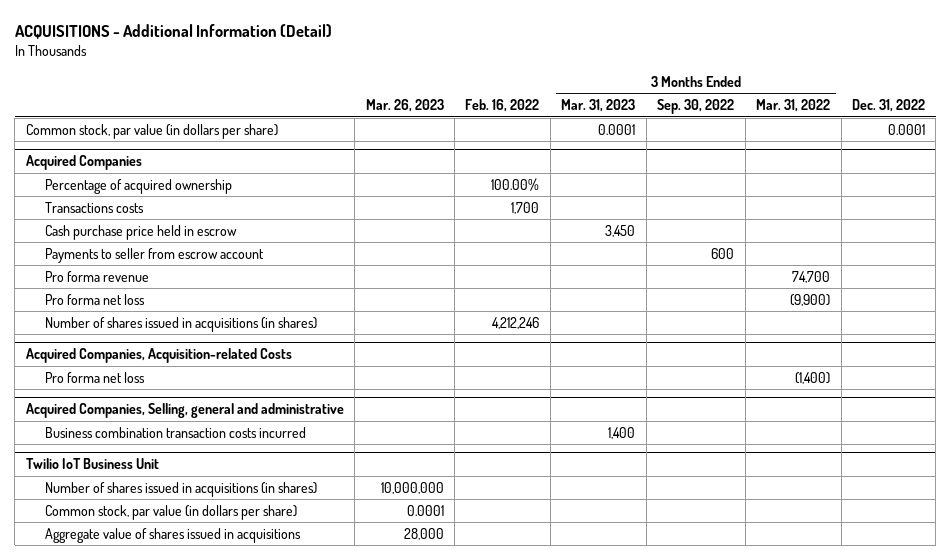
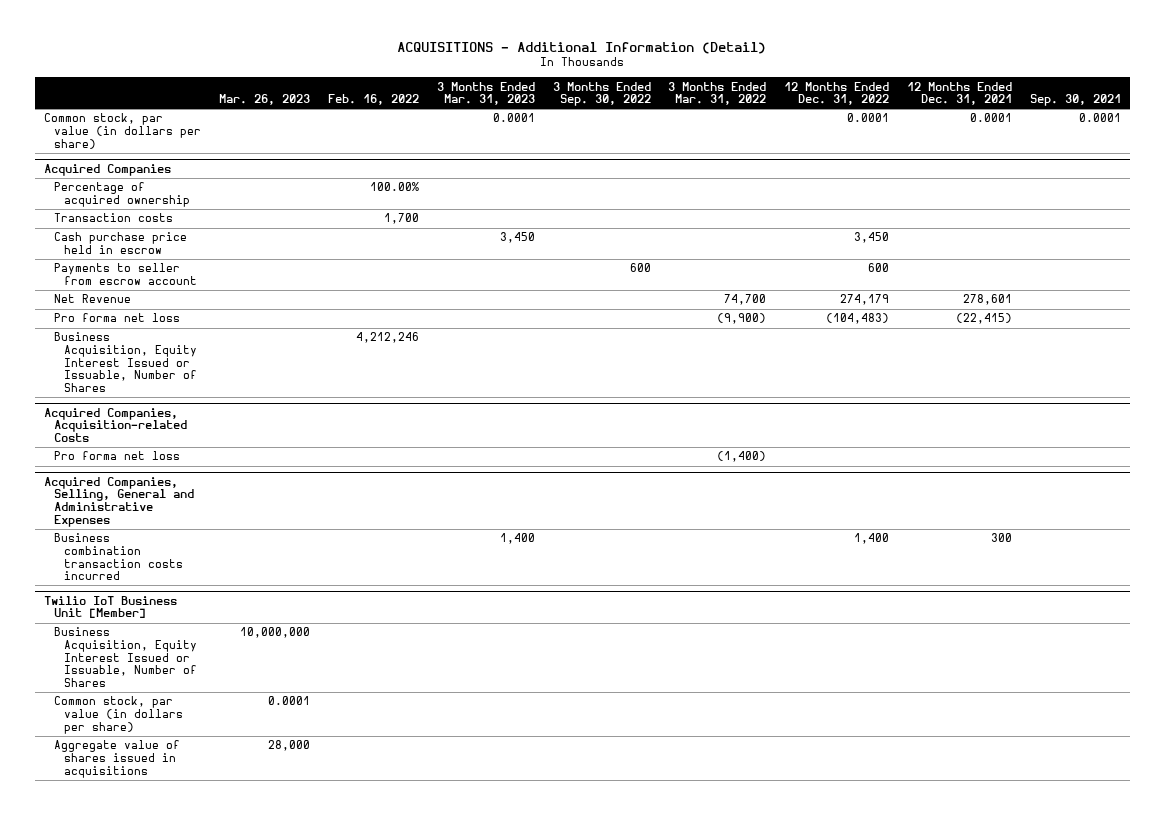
[852,99,926,113] Dec. 31, 2022 -> none
none -> [784,81,890,106] 12 Months Ended Dec. 31, 2022
none -> [907,81,1013,106] 12 Months Ended Dec. 31, 2021
none -> [1030,94,1122,107] Sep. 30, 2021
[44,201,144,213] Transactions costs -> [53,213,173,223] Transaction costs
[44,270,149,282] Pro forma revenue -> [53,294,131,304] Net Revenue
[44,316,317,332] Number of shares issued in acquisitions (in shares) -> [53,332,198,392] Business Acquisition, Equity Interest Issued or Issuable, Number of Shares
[25,403,344,419] Acquired Companies, Selling, general and administrative -> [43,476,194,527] Acquired Companies, Selling, General and Administrative Expenses
[25,458,159,470] Twilio IoT Business Unit -> [43,595,177,619] Twilio IoT Business Unit [Member]
[44,481,317,497] Number of shares issued in acquisitions (in shares) -> [53,627,198,687] Business Acquisition, Equity Interest Issued or Issuable, Number of Shares

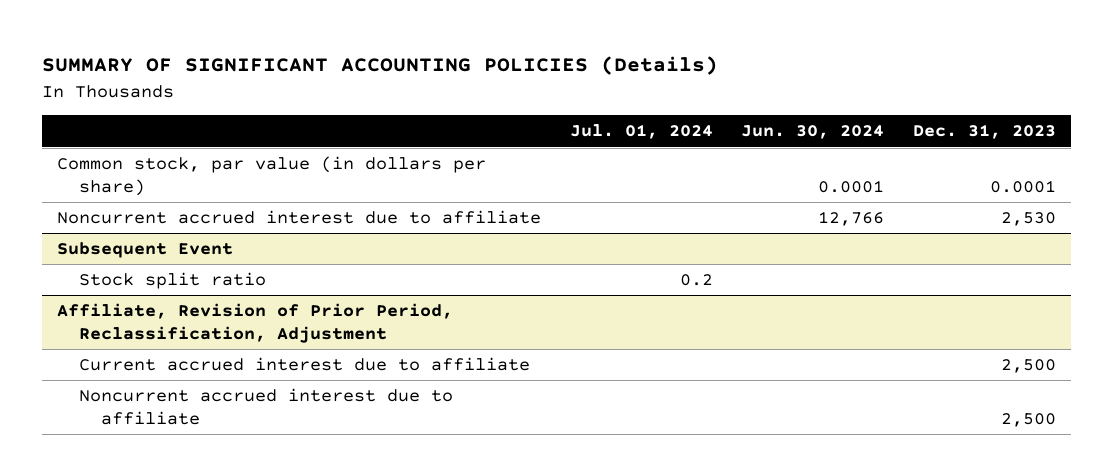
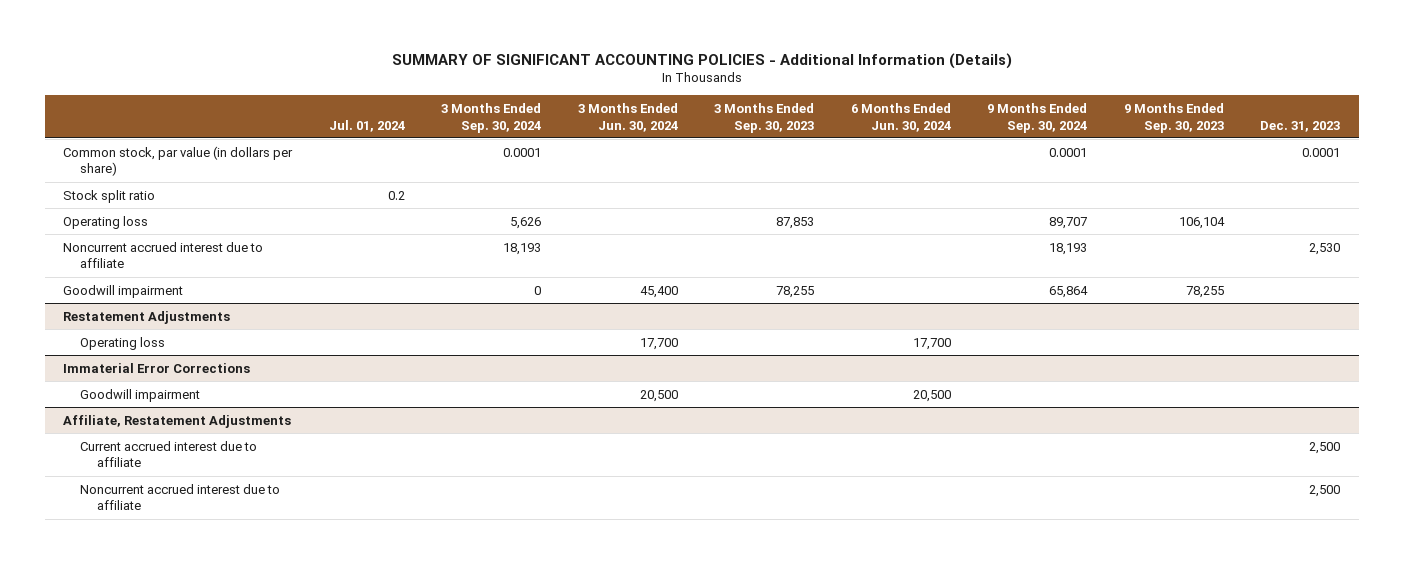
[42,56,719,76] SUMMARY OF SIGNIFICANT ACCOUNTING POLICIES (Details) -> [391,52,1012,69] SUMMARY OF SIGNIFICANT ACCOUNTING POLICIES - Additional Information (Details)
[741,125,885,140] Jun. 30, 2024 -> none
none -> [441,102,542,133] 3 Months Ended Sep. 30, 2024
none -> [577,102,678,132] 3 Months Ended Jun. 30, 2024
none -> [714,102,815,133] 3 Months Ended Sep. 30, 2023
none -> [850,102,951,132] 6 Months Ended Jun. 30, 2024
none -> [987,102,1088,133] 9 Months Ended Sep. 30, 2024
none -> [1123,102,1224,133] 9 Months Ended Sep. 30, 2023
none -> [63,189,156,203] Stock split ratio
none -> [63,215,149,229] Operating loss
[56,242,233,259] Subsequent Event -> none
[78,272,266,290] Stock split ratio -> none
none -> [63,284,184,298] Goodwill impairment
none -> [63,310,231,324] Restatement Adjustments
none -> [79,336,165,350] Operating loss
none -> [63,362,251,373] Immaterial Error Corrections
none -> [79,388,200,402] Goodwill impairment
[56,303,453,343] Affiliate, Revision of Prior Period, Reclassification, Adjustment -> [63,414,292,428] Affiliate, Restatement Adjustments

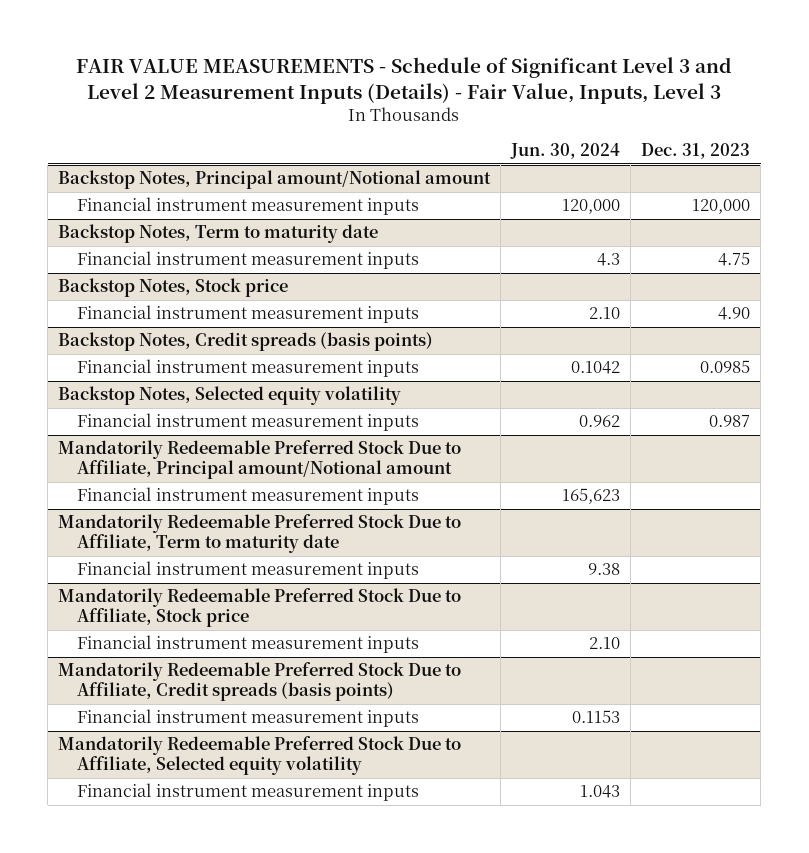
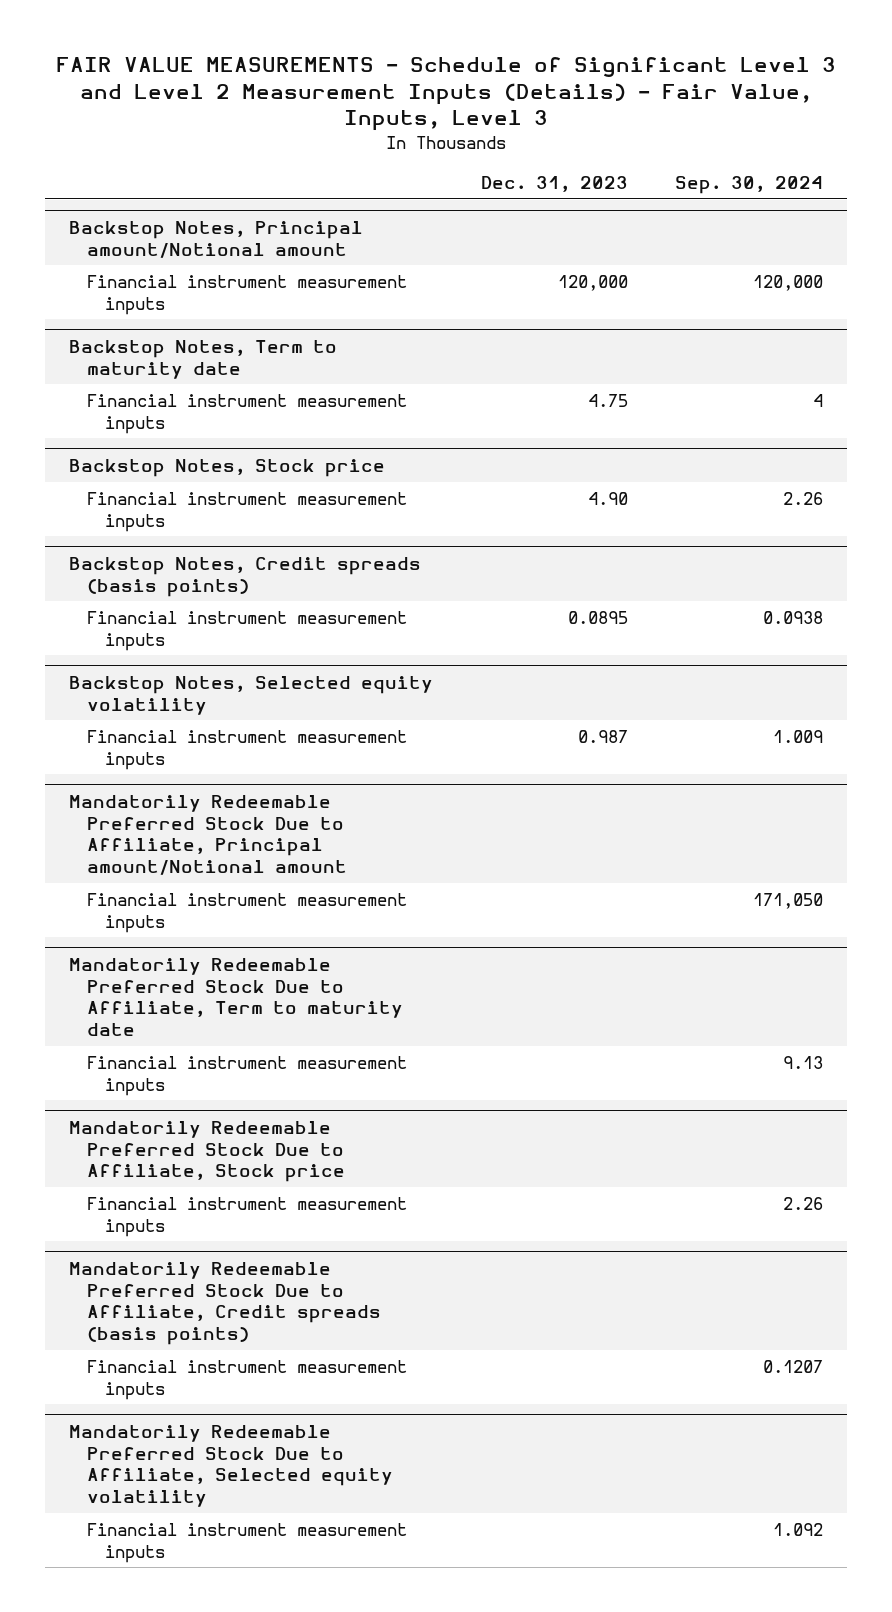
[510,143,621,160] Jun. 30, 2024 -> none
none -> [675,175,824,194] Sep. 30, 2024
[700,360,751,374] 0.0985 -> [567,610,628,624] 0.0895

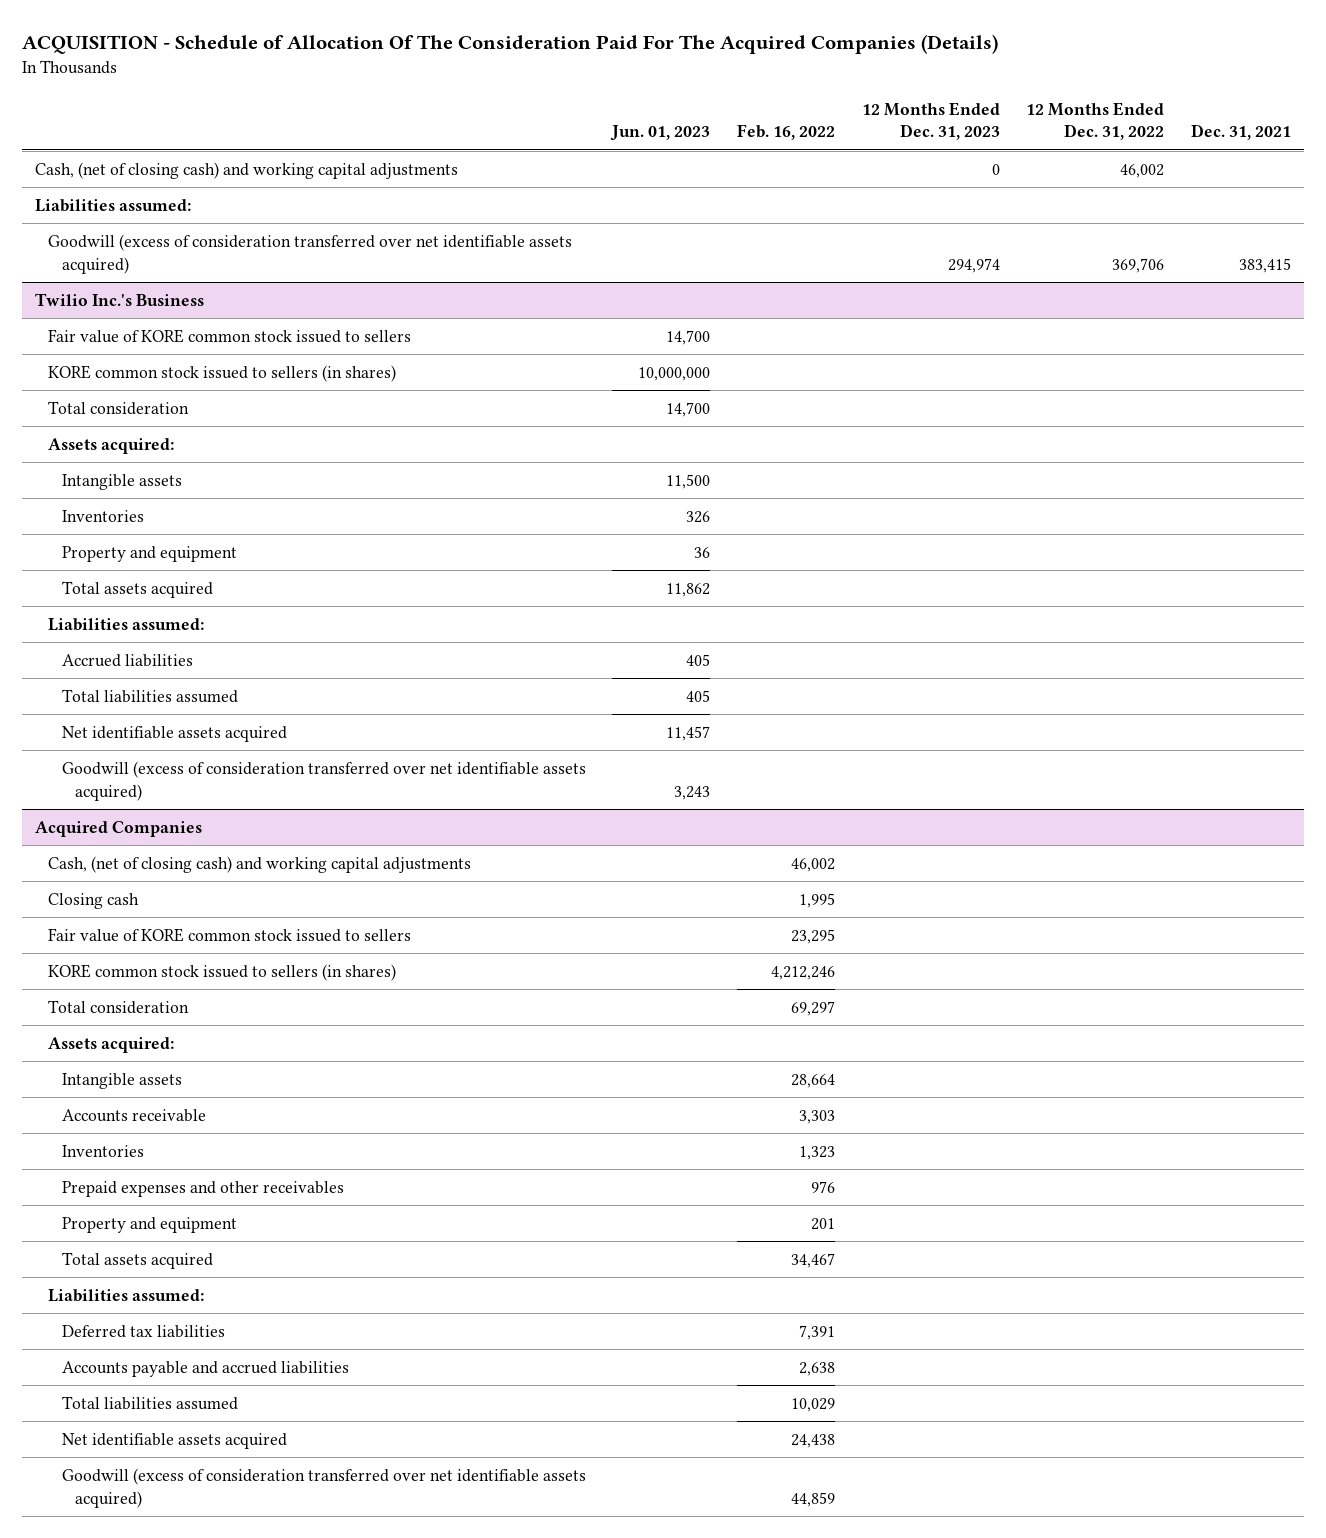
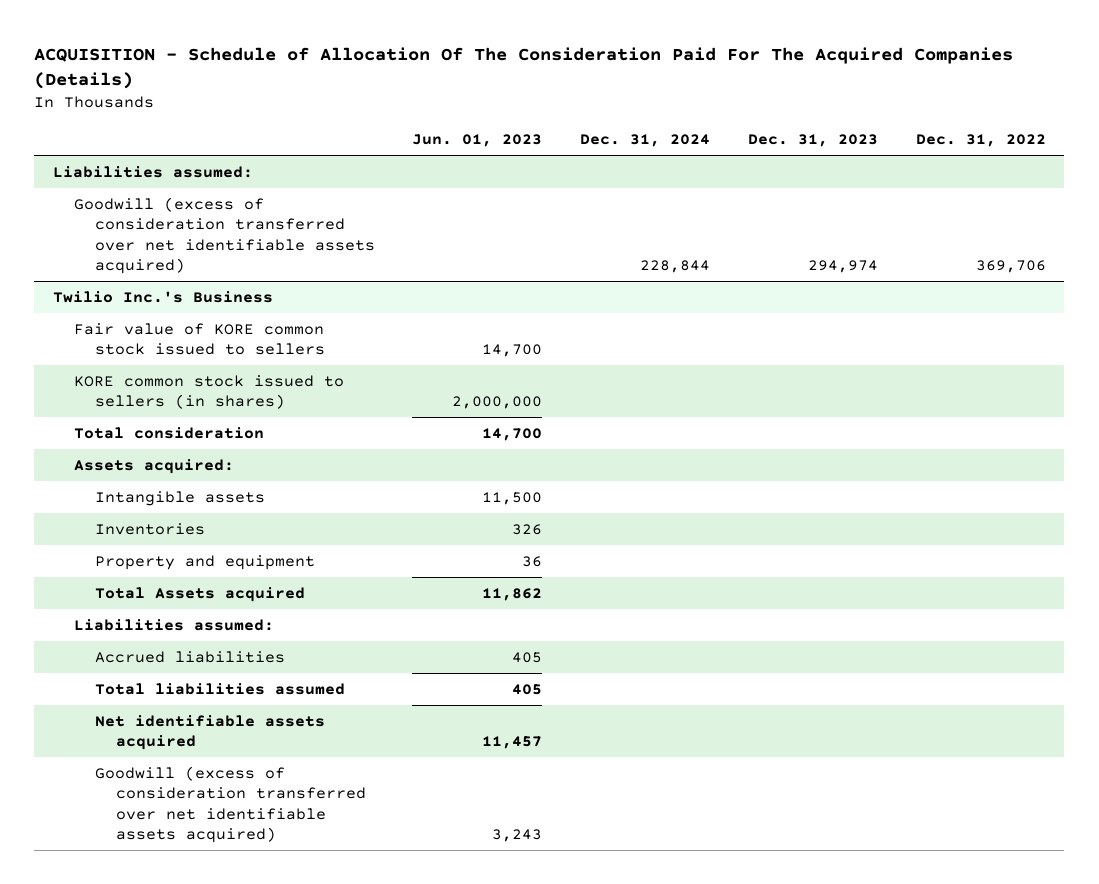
[736,124,835,141] Feb. 16, 2022 -> none
[861,101,1000,141] 12 Months Ended Dec. 31, 2023 -> none
[1026,101,1165,141] 12 Months Ended Dec. 31, 2022 -> none
[1190,124,1291,141] Dec. 31, 2021 -> none
none -> [580,134,711,148] Dec. 31, 2024
none -> [747,134,878,148] Dec. 31, 2023
none -> [915,134,1046,148] Dec. 31, 2022
[34,161,458,179] Cash, (net of closing cash) and working capital adjustments -> none
[638,366,711,381] 10,000,000 -> [452,396,543,410] 2,000,000
[61,580,213,598] Total assets acquired -> [94,586,305,602] Total Assets acquired
[34,820,202,837] Acquired Companies -> none
[48,855,472,873] Cash, (net of closing cash) and working capital adjustments -> none
[48,892,140,909] Closing cash -> none
[48,927,412,942] Fair value of KORE common stock issued to sellers -> none
[48,963,397,981] KORE common stock issued to sellers (in shares) -> none
[48,999,190,1014] Total consideration -> none
[48,1036,175,1053] Assets acquired: -> none
[61,1072,182,1089] Intangible assets -> none
[61,1108,206,1122] Accounts receivable -> none
[61,1144,144,1157] Inventories -> none
[61,1180,344,1197] Prepaid expenses and other receivables -> none
[61,1216,237,1233] Property and equipment -> none
[61,1251,213,1269] Total assets acquired -> none
[48,1288,205,1302] Liabilities assumed: -> none
[61,1324,225,1338] Deferred tax liabilities -> none
[61,1360,349,1377] Accounts payable and accrued liabilities -> none
[61,1395,238,1410] Total liabilities assumed -> none
[61,1432,287,1449] Net identifiable assets acquired -> none
[61,1467,586,1508] Goodwill (excess of consideration transferred over net identifiable assets acquired) -> none

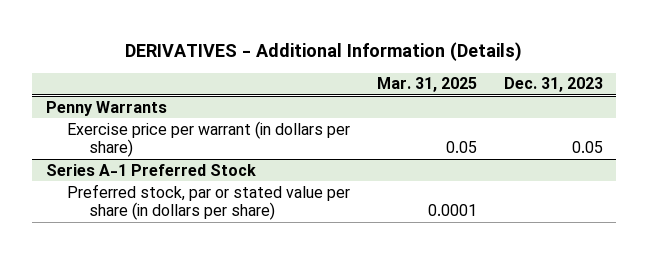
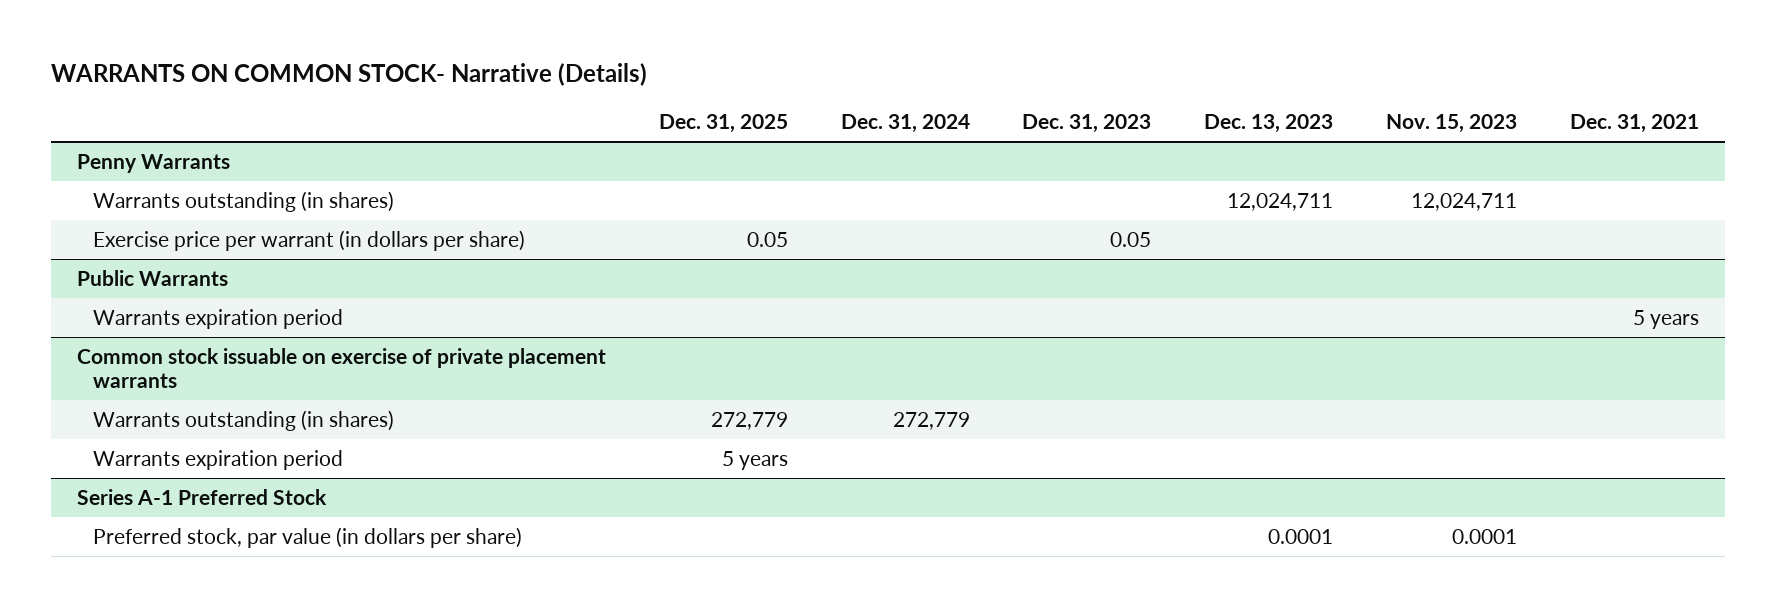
[125,41,523,61] DERIVATIVES - Additional Information (Details) -> [50,63,647,87] WARRANTS ON COMMON STOCK- Narrative (Details)
[377,77,478,93] Mar. 31, 2025 -> none
none -> [658,114,788,134] Dec. 31, 2025
none -> [840,114,970,134] Dec. 31, 2024
none -> [1204,114,1334,134] Dec. 13, 2023
none -> [1386,114,1518,134] Nov. 15, 2023
none -> [1569,114,1699,134] Dec. 31, 2021
none -> [93,190,395,212] Warrants outstanding (in shares)
none -> [76,269,228,286] Public Warrants
none -> [93,308,344,329] Warrants expiration period
none -> [76,347,606,389] Common stock issuable on exercise of private placement warrants
none -> [93,409,395,431] Warrants outstanding (in shares)
none -> [93,449,344,470] Warrants expiration period
[67,183,351,221] Preferred stock, par or stated value per share (in dollars per share) -> [93,526,523,548] Preferred stock, par value (in dollars per share)

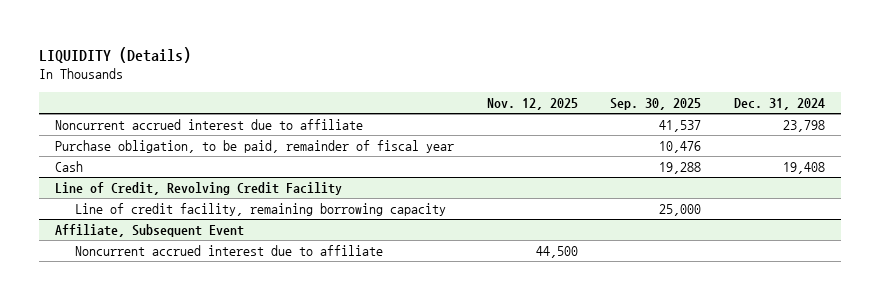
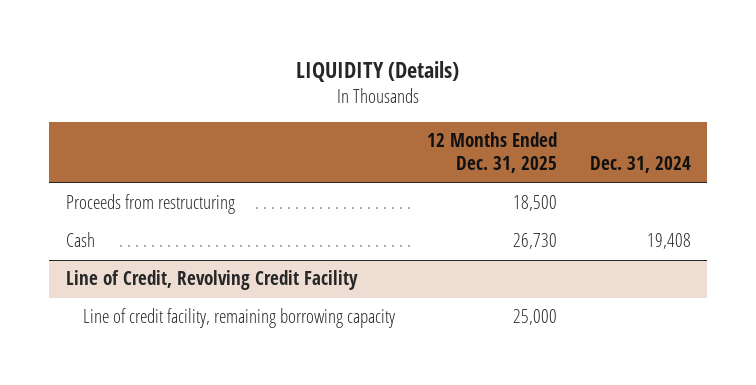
[486,98,578,111] Nov. 12, 2025 -> none
[610,98,702,111] Sep. 30, 2025 -> none
none -> [427,132,558,174] 12 Months Ended Dec. 31, 2025
[55,118,364,130] Noncurrent accrued interest due to affiliate -> none
[55,139,455,153] Purchase obligation, to be paid, remainder of fiscal year -> none
none -> [65,194,235,215] Proceeds from restructuring
[55,223,245,237] Affiliate, Subsequent Event -> none
[75,244,384,256] Noncurrent accrued interest due to affiliate -> none

